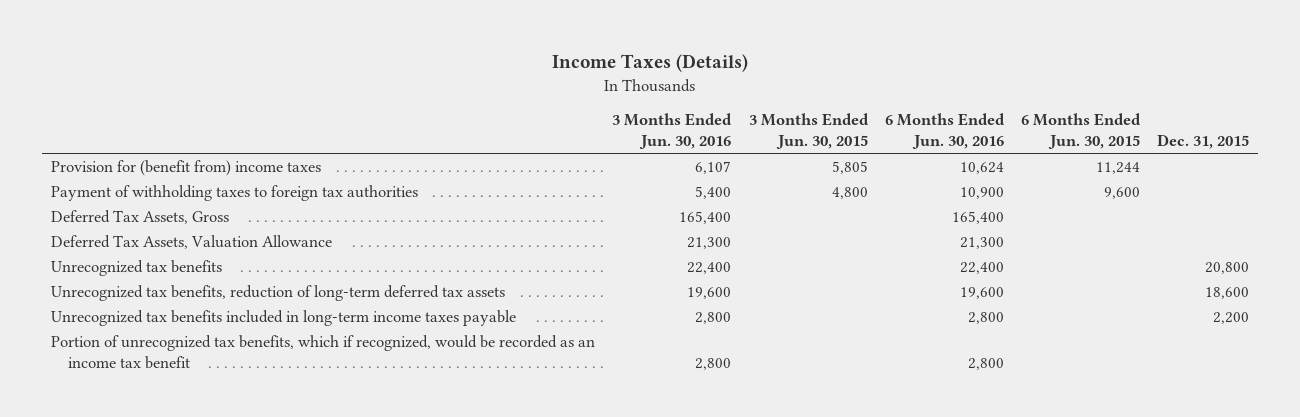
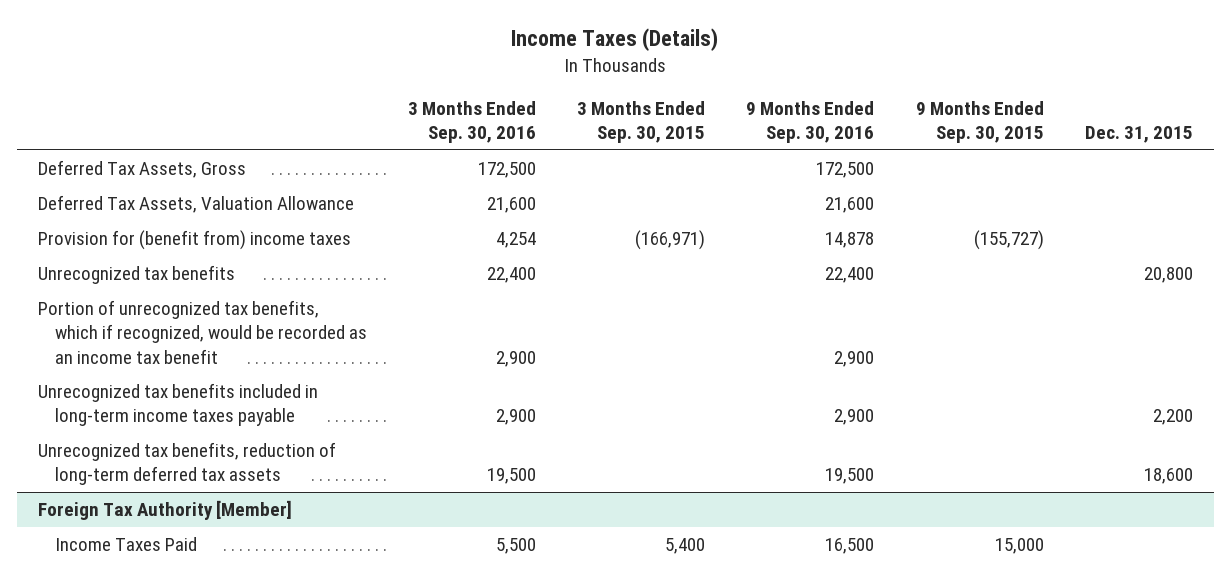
[612,113,733,149] 3 Months Ended Jun. 30, 2016 -> none
[748,113,869,149] 3 Months Ended Jun. 30, 2015 -> none
[884,113,1005,149] 6 Months Ended Jun. 30, 2016 -> none
[1021,113,1142,149] 6 Months Ended Jun. 30, 2015 -> none
none -> [407,100,536,144] 3 Months Ended Sep. 30, 2016
none -> [577,100,706,144] 3 Months Ended Sep. 30, 2015
none -> [746,100,875,144] 9 Months Ended Sep. 30, 2016
none -> [915,100,1044,144] 9 Months Ended Sep. 30, 2015
[50,184,418,201] Payment of withholding taxes to foreign tax authorities -> none
[50,159,321,176] Provision for (benefit from) income taxes -> [37,230,351,251] Provision for (benefit from) income taxes
[50,309,516,326] Unrecognized tax benefits included in long-term income taxes payable -> [37,383,318,427] Unrecognized tax benefits included in long-term income taxes payable
[50,284,505,301] Unrecognized tax benefits, reduction of long-term deferred tax assets -> [37,442,336,486] Unrecognized tax benefits, reduction of long-term deferred tax assets
none -> [37,500,292,521] Foreign Tax Authority [Member]
none -> [54,537,197,552] Income Taxes Paid

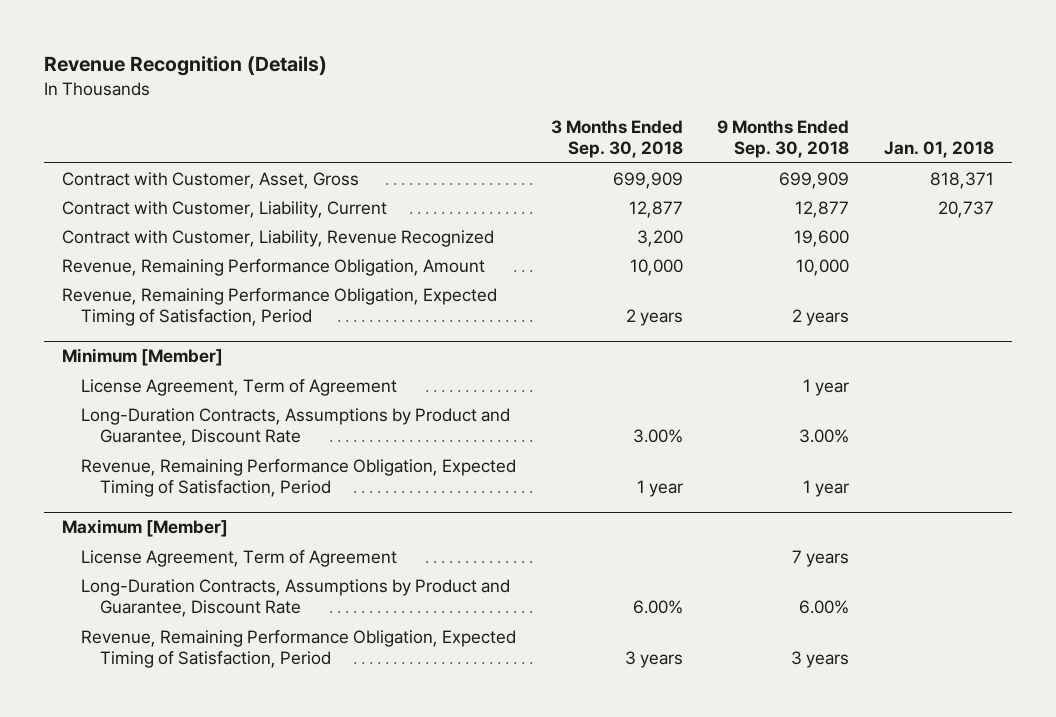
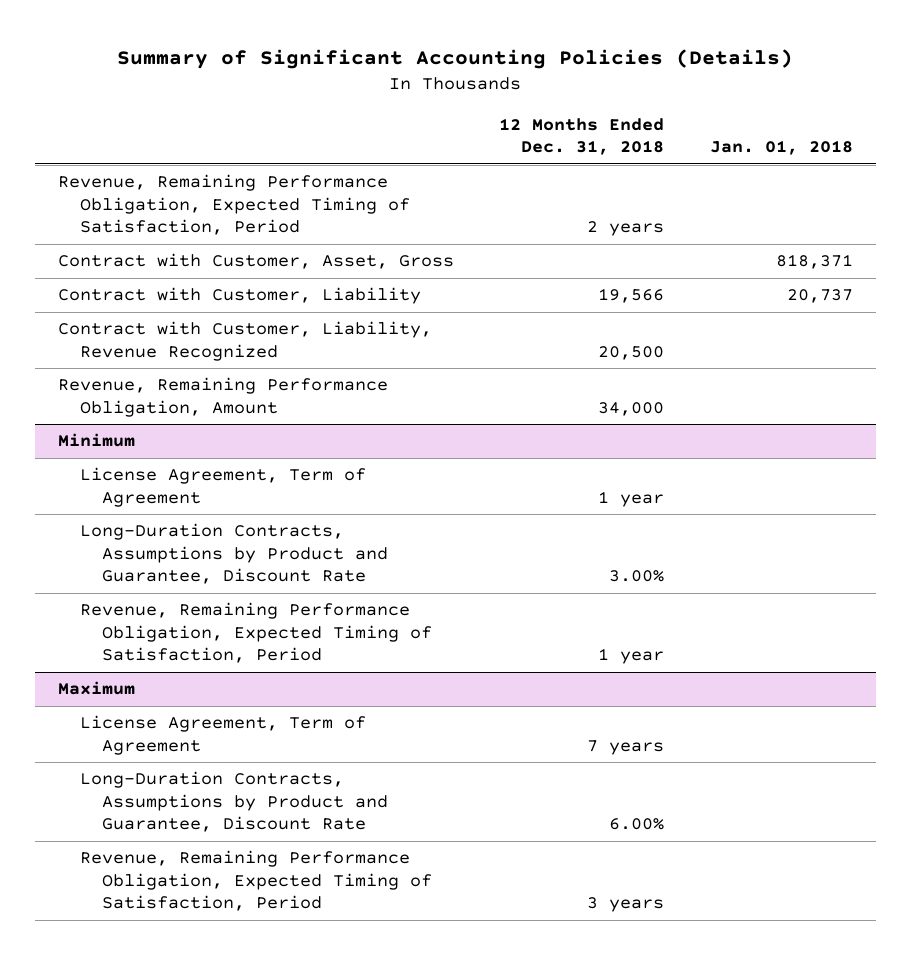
[44,56,328,77] Revenue Recognition (Details) -> [117,48,794,69] Summary of Significant Accounting Policies (Details)
[550,120,683,159] 3 Months Ended Sep. 30, 2018 -> none
[717,120,850,159] 9 Months Ended Sep. 30, 2018 -> none
none -> [499,118,665,156] 12 Months Ended Dec. 31, 2018
[61,287,497,327] Revenue, Remaining Performance Obligation, Expected Timing of Satisfaction, Period -> [57,174,411,236] Revenue, Remaining Performance Obligation, Expected Timing of Satisfaction, Period
[61,200,387,218] Contract with Customer, Liability, Current -> [57,287,421,305] Contract with Customer, Liability
[61,348,223,367] Minimum [Member] -> [57,433,135,448] Minimum
[61,519,228,538] Maximum [Member] -> [57,681,135,696] Maximum

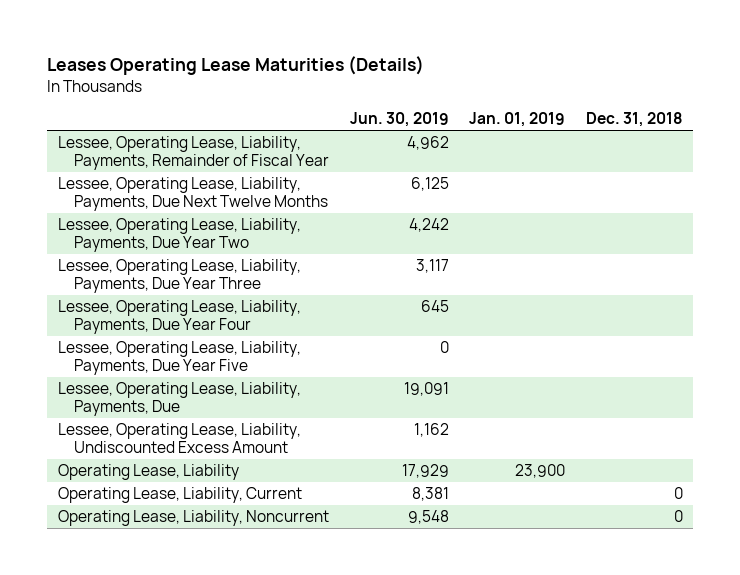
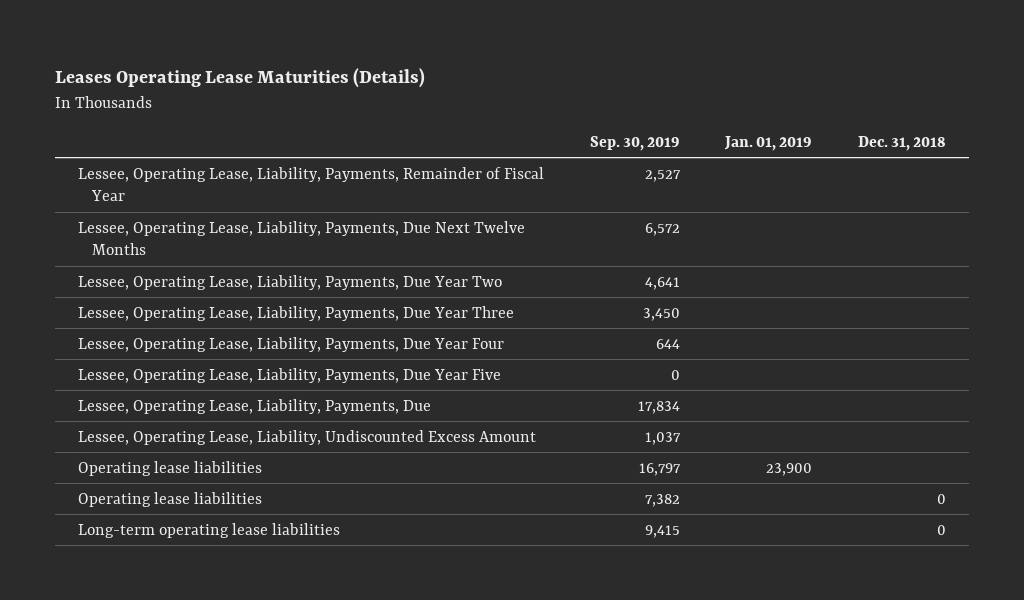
[349,112,449,128] Jun. 30, 2019 -> none
none -> [589,135,680,151] Sep. 30, 2019
[57,463,239,480] Operating Lease, Liability -> [78,460,263,476] Operating lease liabilities
[57,486,302,503] Operating Lease, Liability, Current -> [78,491,263,507] Operating lease liabilities
[57,509,329,526] Operating Lease, Liability, Noncurrent -> [78,522,341,538] Long-term operating lease liabilities

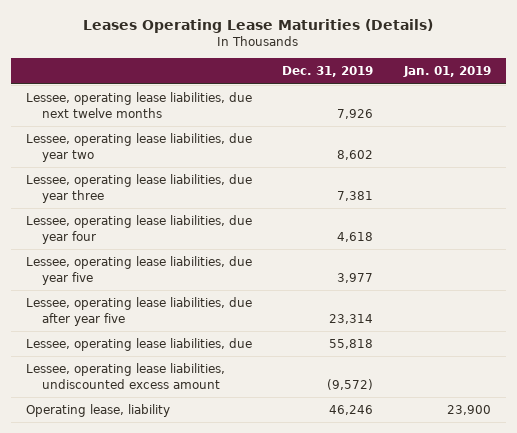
[589,135,680,151] Sep. 30, 2019 -> none
[857,135,946,151] Dec. 31, 2018 -> none
none -> [282,66,374,78] Dec. 31, 2019
[78,166,545,202] Lessee, Operating Lease, Liability, Payments, Remainder of Fiscal Year -> none
[78,491,263,507] Operating lease liabilities -> none
[78,522,341,538] Long-term operating lease liabilities -> none
[78,220,526,256] Lessee, Operating Lease, Liability, Payments, Due Next Twelve Months -> [26,92,253,118] Lessee, operating lease liabilities, due next twelve months
[78,274,503,290] Lessee, Operating Lease, Liability, Payments, Due Year Two -> [26,133,253,162] Lessee, operating lease liabilities, due year two
[78,305,515,321] Lessee, Operating Lease, Liability, Payments, Due Year Three -> [26,174,253,203] Lessee, operating lease liabilities, due year three
[78,336,505,352] Lessee, Operating Lease, Liability, Payments, Due Year Four -> [26,215,253,244] Lessee, operating lease liabilities, due year four
[78,367,502,383] Lessee, Operating Lease, Liability, Payments, Due Year Five -> [26,256,253,285] Lessee, operating lease liabilities, due year five
none -> [26,297,253,326] Lessee, operating lease liabilities, due after year five
[78,398,432,414] Lessee, Operating Lease, Liability, Payments, Due -> [26,338,253,352] Lessee, operating lease liabilities, due
[78,429,537,445] Lessee, Operating Lease, Liability, Undiscounted Excess Amount -> [26,363,226,389] Lessee, operating lease liabilities, undiscounted excess amount
[78,460,263,476] Operating lease liabilities -> [26,404,171,418] Operating lease, liability

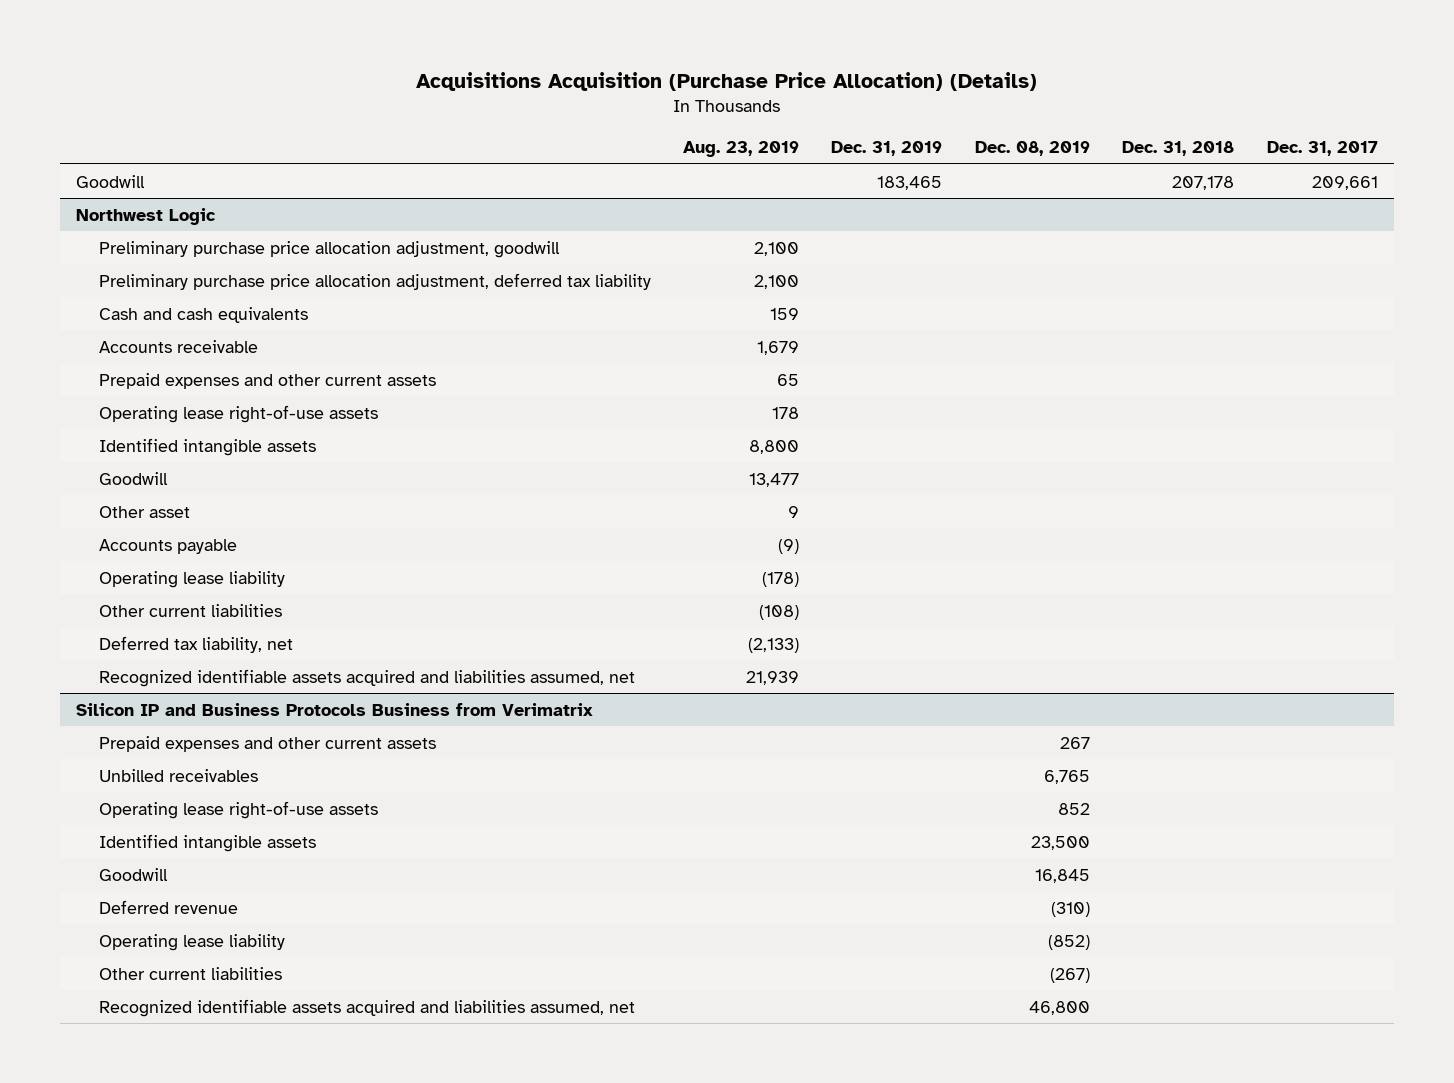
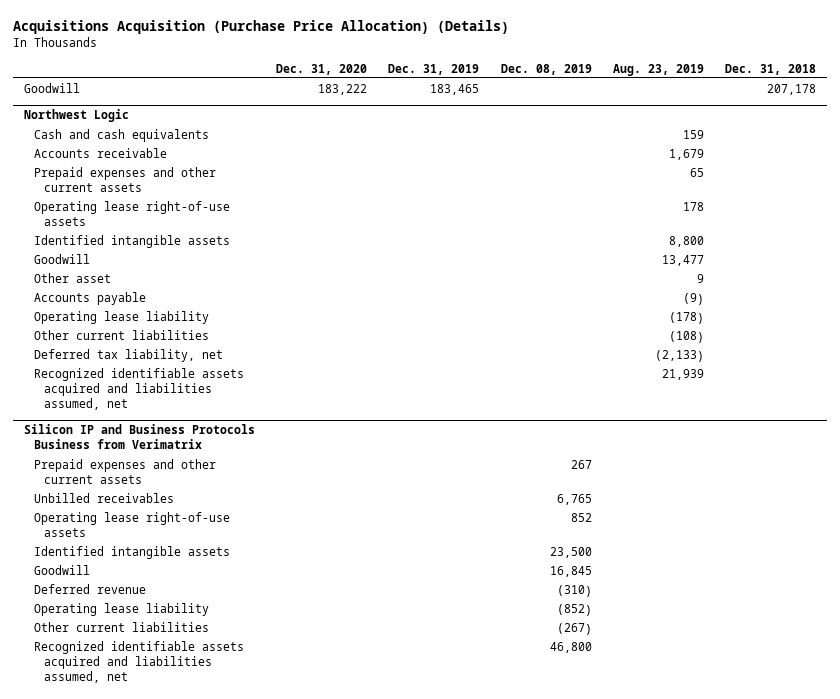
[1266,141,1378,157] Dec. 31, 2017 -> none
none -> [276,63,368,75] Dec. 31, 2020
[98,240,560,258] Preliminary purchase price allocation adjustment, goodwill -> none
[98,272,651,290] Preliminary purchase price allocation adjustment, deferred tax liability -> none

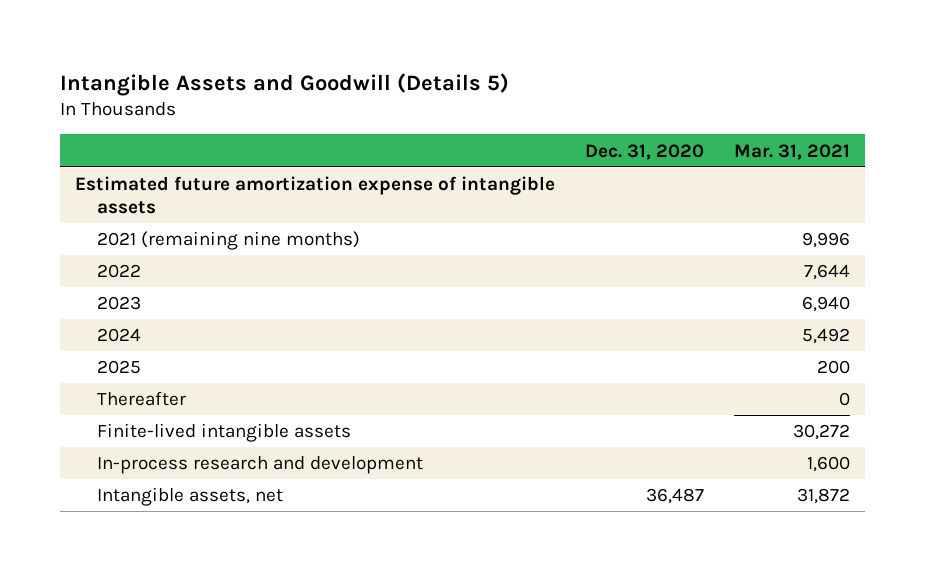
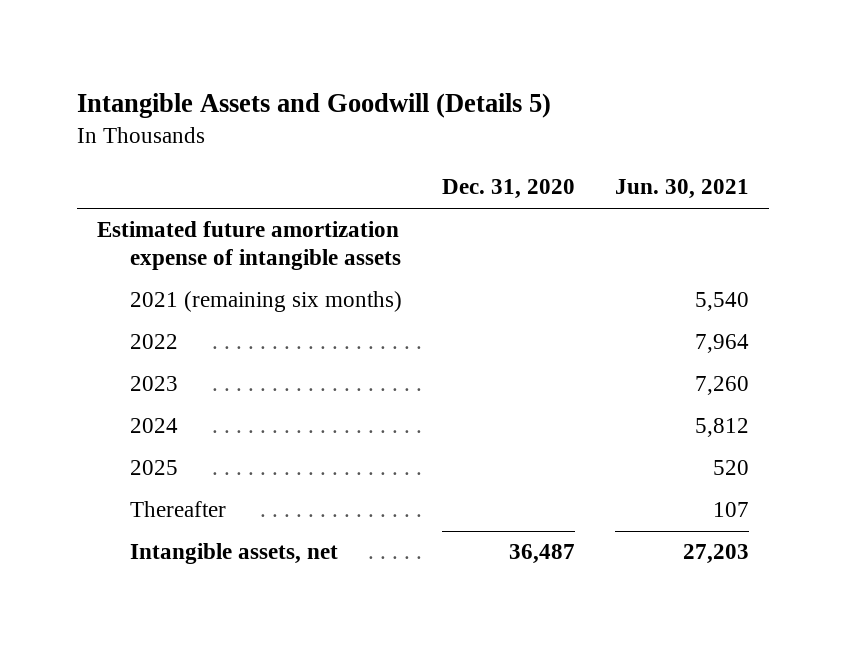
[733,143,850,160] Mar. 31, 2021 -> none
none -> [615,179,750,200] Jun. 30, 2021
[97,231,361,251] 2021 (remaining nine months) -> [129,291,402,313] 2021 (remaining six months)
[97,423,352,443] Finite-lived intangible assets -> none
[97,456,424,475] In-process research and development -> none

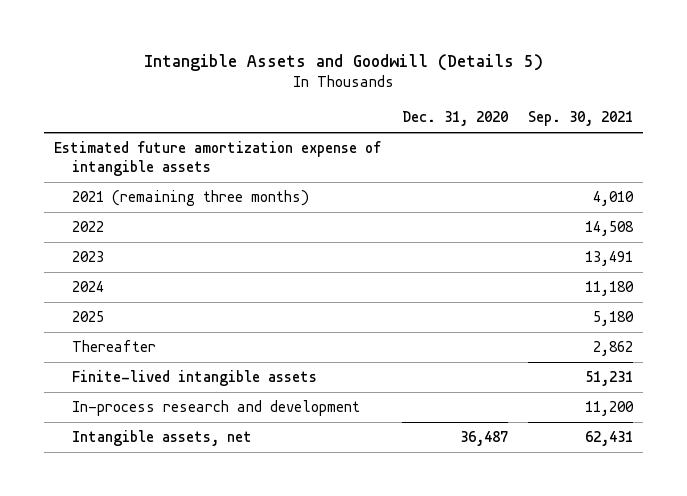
[615,179,750,200] Jun. 30, 2021 -> none
none -> [528,111,634,127] Sep. 30, 2021
[129,291,402,313] 2021 (remaining six months) -> [71,190,309,207] 2021 (remaining three months)
none -> [71,370,317,387] Finite-lived intangible assets
none -> [71,400,360,417] In-process research and development

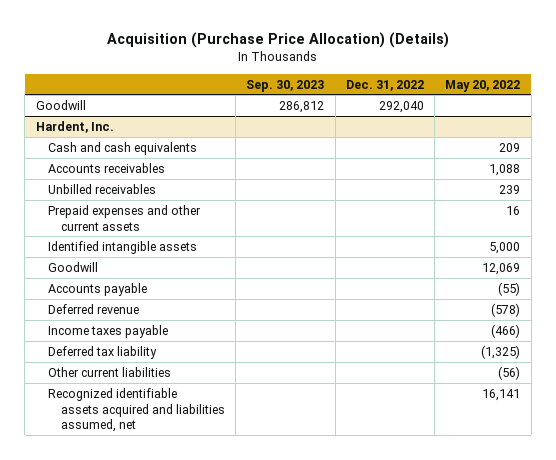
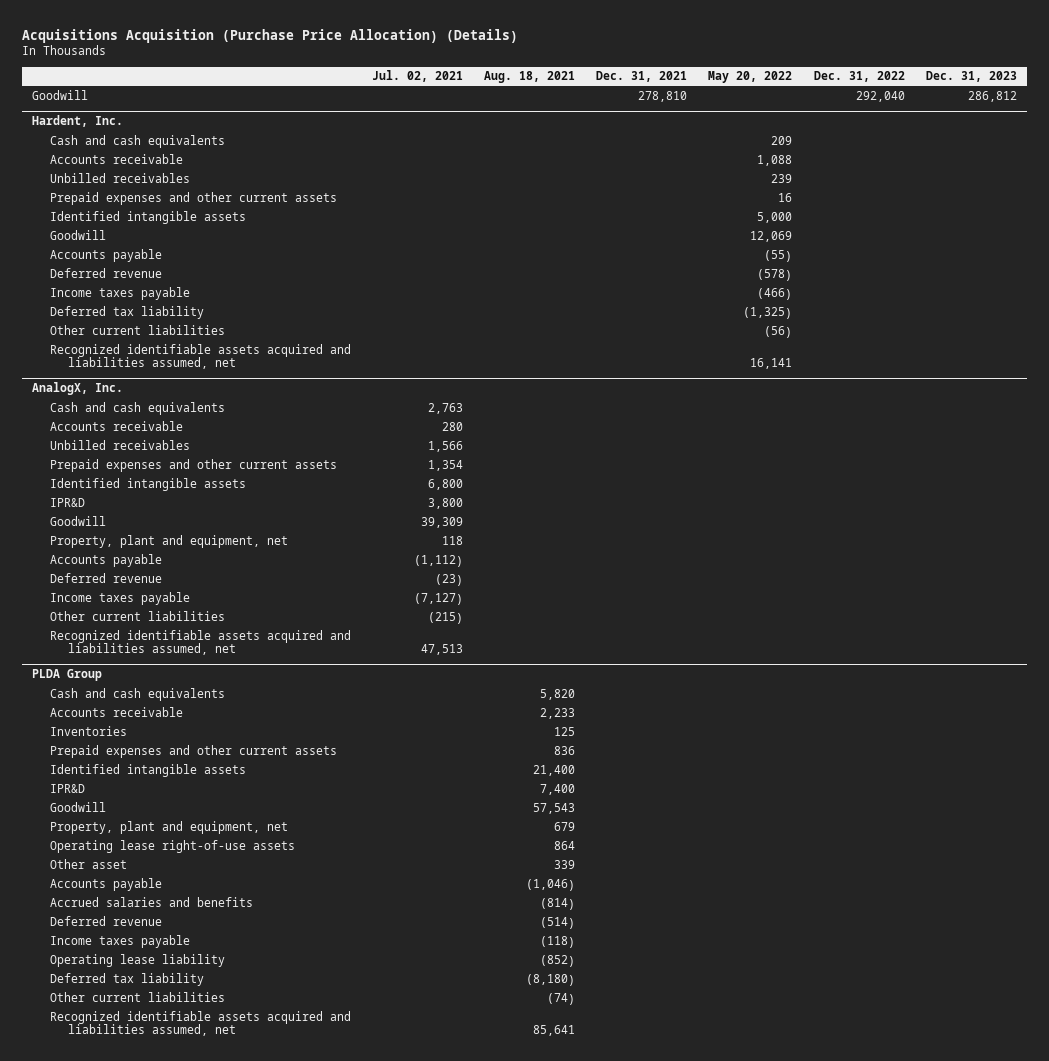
[106,32,449,49] Acquisition (Purchase Price Allocation) (Details) -> [21,28,518,43] Acquisitions Acquisition (Purchase Price Allocation) (Details)
[246,79,325,92] Sep. 30, 2023 -> none
none -> [372,70,464,83] Jul. 02, 2021
none -> [484,71,576,84] Aug. 18, 2021
none -> [596,71,688,83] Dec. 31, 2021
none -> [925,71,1017,83] Dec. 31, 2023
[48,162,166,173] Accounts receivables -> [50,153,184,164] Accounts receivable
none -> [32,382,124,396] AnalogX, Inc.
none -> [50,401,226,415] Cash and cash equivalents
none -> [50,420,184,431] Accounts receivable
none -> [50,439,191,450] Unbilled receivables
none -> [50,458,338,472] Prepaid expenses and other current assets
none -> [50,477,247,491] Identified intangible assets
none -> [50,497,86,507] IPR&D
none -> [50,515,107,526] Goodwill
none -> [50,534,289,548] Property, plant and equipment, net
none -> [50,553,163,567] Accounts payable
none -> [50,572,163,583] Deferred revenue
none -> [50,591,191,605] Income taxes payable
none -> [50,610,226,621] Other current liabilities
none -> [50,629,352,656] Recognized identifiable assets acquired and liabilities assumed, net
none -> [32,669,103,682] PLDA Group
none -> [50,687,226,701] Cash and cash equivalents
none -> [50,706,184,717] Accounts receivable
none -> [50,725,128,736] Inventories
none -> [50,744,338,758] Prepaid expenses and other current assets
none -> [50,763,247,777] Identified intangible assets
none -> [50,783,86,793] IPR&D
none -> [50,801,107,812] Goodwill
none -> [50,820,289,834] Property, plant and equipment, net
none -> [50,839,296,853] Operating lease right-of-use assets
none -> [50,858,128,869] Other asset
none -> [50,877,163,891] Accounts payable
none -> [50,896,254,907] Accrued salaries and benefits
none -> [50,915,163,926] Deferred revenue
none -> [50,934,191,948] Income taxes payable
none -> [50,953,226,967] Operating lease liability
none -> [50,972,205,986] Deferred tax liability
none -> [50,991,226,1002] Other current liabilities
none -> [50,1010,352,1037] Recognized identifiable assets acquired and liabilities assumed, net

